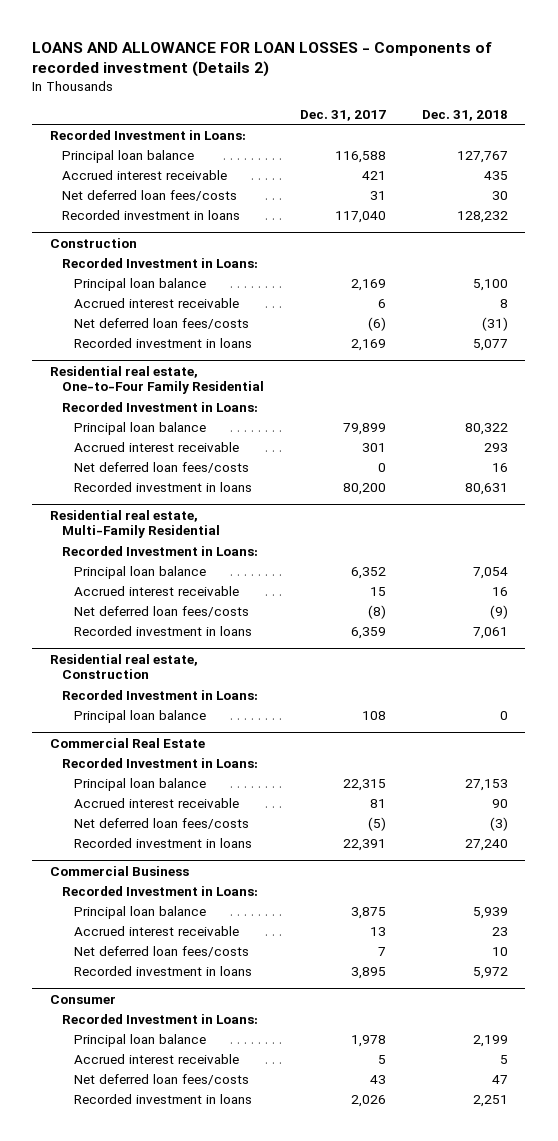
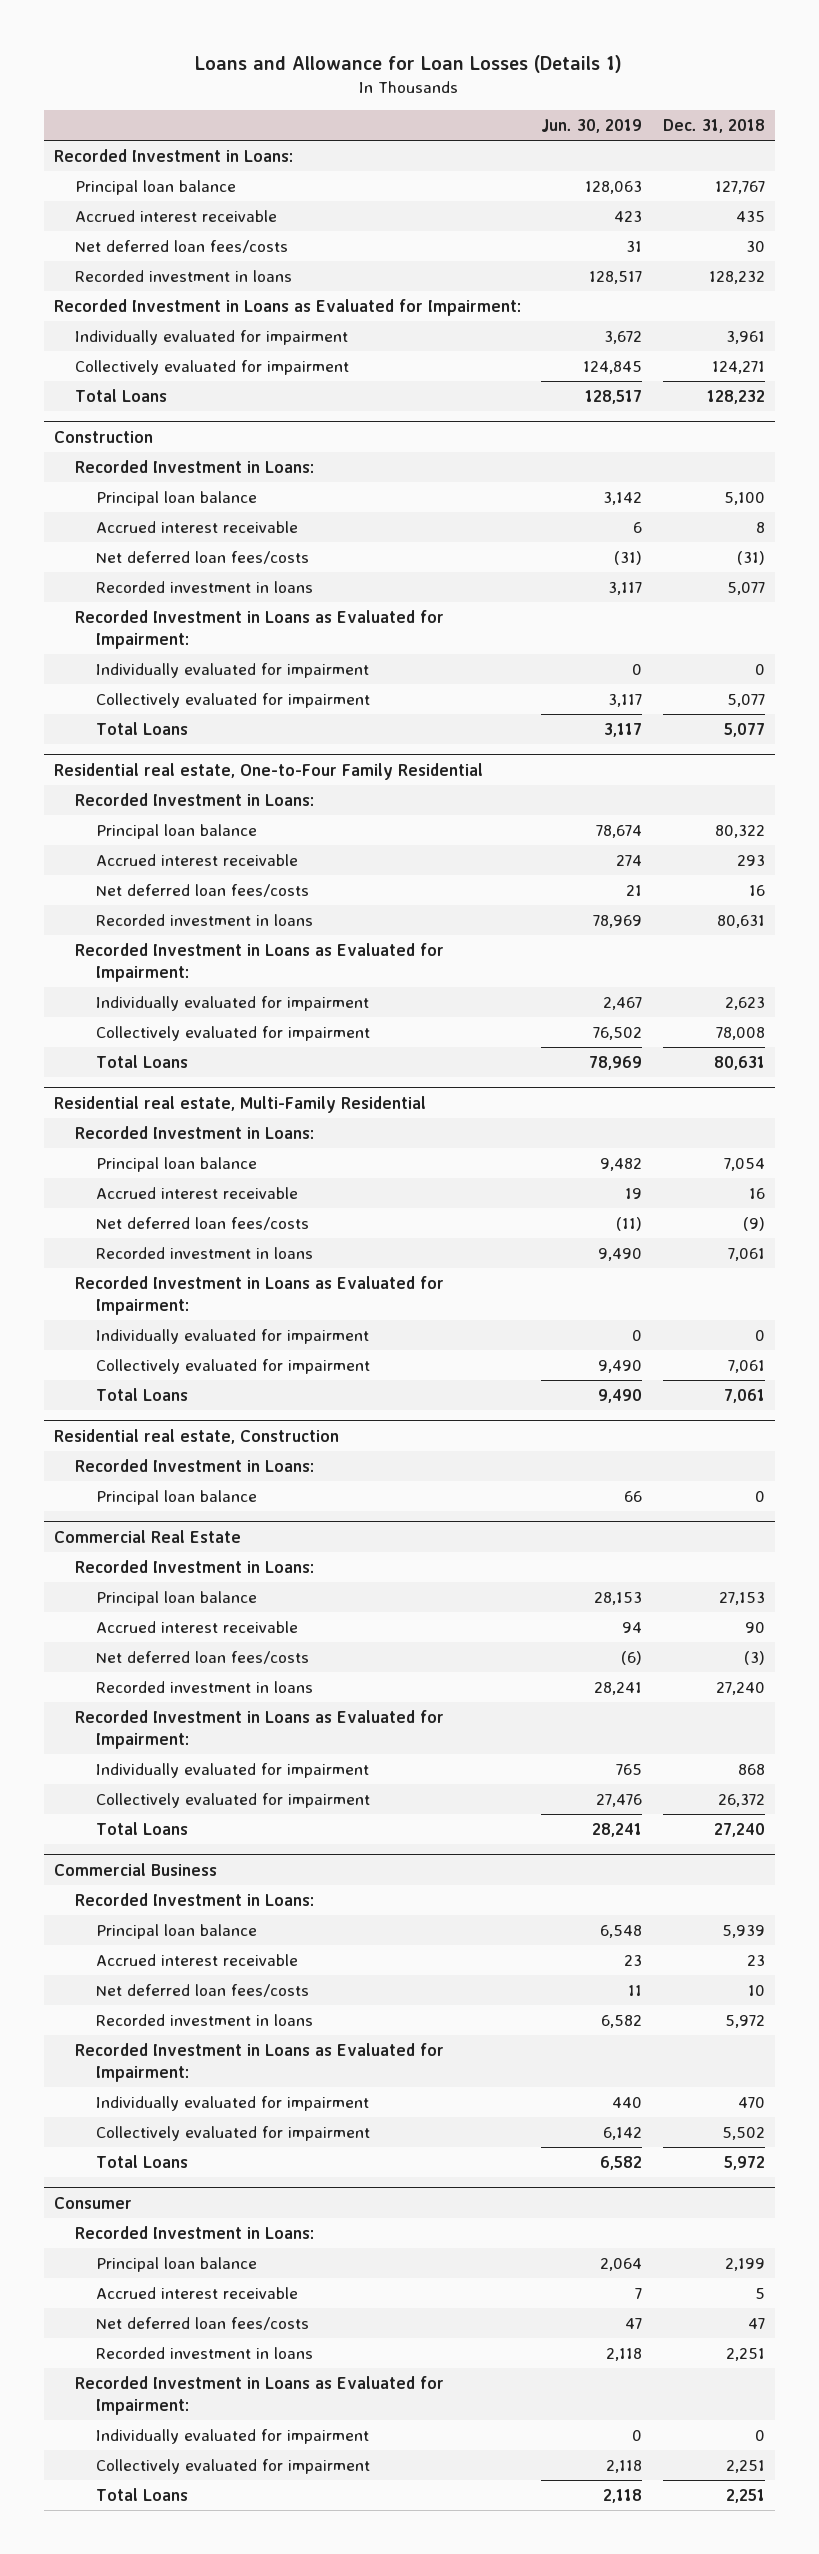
[32,41,493,78] LOANS AND ALLOWANCE FOR LOAN LOSSES - Components of recorded investment (Details 2) -> [195,55,623,74] Loans and Allowance for Loan Losses (Details 1)
[299,110,386,122] Dec. 31, 2017 -> none
none -> [541,119,643,134] Jun. 30, 2019
none -> [54,298,522,316] Recorded Investment in Loans as Evaluated for Impairment:
none -> [74,329,348,345] Individually evaluated for impairment
none -> [74,359,349,375] Collectively evaluated for impairment
none -> [74,388,167,402] Total Loans
none -> [74,609,444,649] Recorded Investment in Loans as Evaluated for Impairment:
none -> [95,662,369,678] Individually evaluated for impairment
none -> [95,692,370,708] Collectively evaluated for impairment
none -> [95,721,188,735] Total Loans
none -> [74,942,444,982] Recorded Investment in Loans as Evaluated for Impairment:
none -> [95,995,369,1011] Individually evaluated for impairment
none -> [95,1025,370,1041] Collectively evaluated for impairment
none -> [95,1054,188,1068] Total Loans
none -> [74,1275,444,1315] Recorded Investment in Loans as Evaluated for Impairment:
none -> [95,1328,369,1344] Individually evaluated for impairment
none -> [95,1358,370,1374] Collectively evaluated for impairment
none -> [95,1387,188,1401] Total Loans
none -> [74,1709,444,1749] Recorded Investment in Loans as Evaluated for Impairment:
none -> [95,1762,369,1778] Individually evaluated for impairment
none -> [95,1792,370,1808] Collectively evaluated for impairment
none -> [95,1821,188,1835] Total Loans
none -> [74,2042,444,2082] Recorded Investment in Loans as Evaluated for Impairment:
none -> [95,2095,369,2111] Individually evaluated for impairment
none -> [95,2125,370,2141] Collectively evaluated for impairment
none -> [95,2154,188,2168] Total Loans
none -> [74,2375,444,2415] Recorded Investment in Loans as Evaluated for Impairment:
none -> [95,2428,369,2444] Individually evaluated for impairment
none -> [95,2458,370,2474] Collectively evaluated for impairment
none -> [95,2487,188,2501] Total Loans

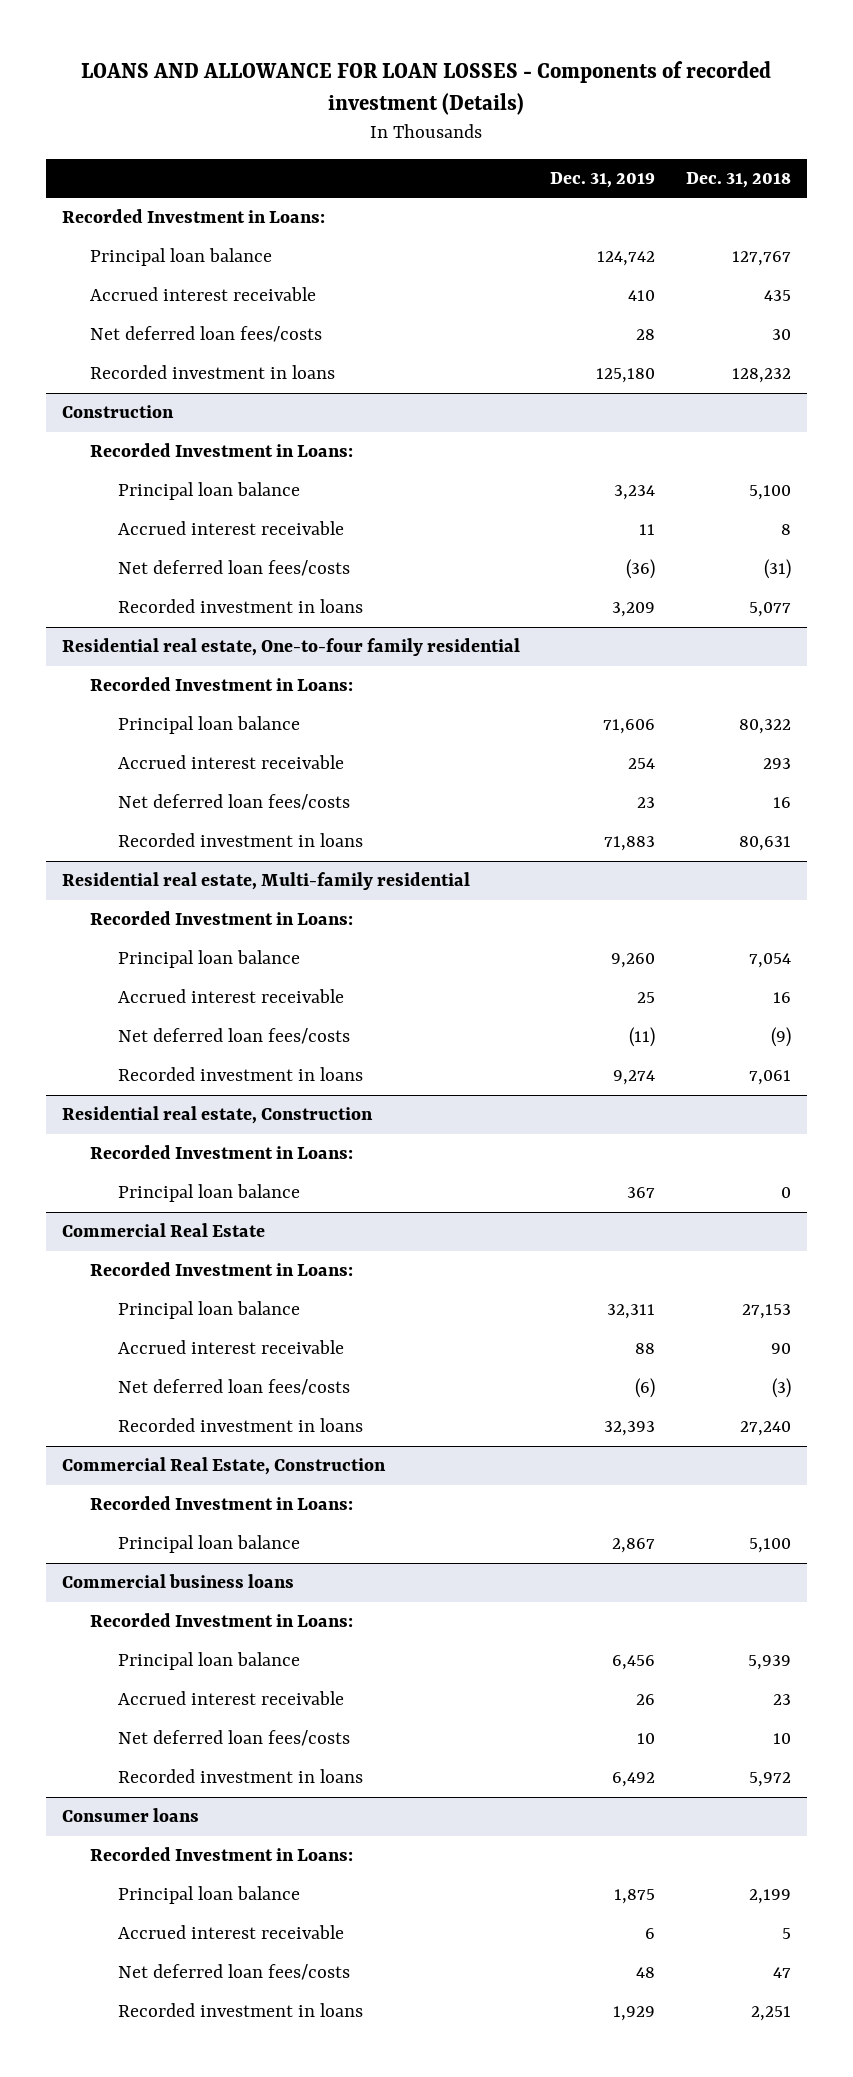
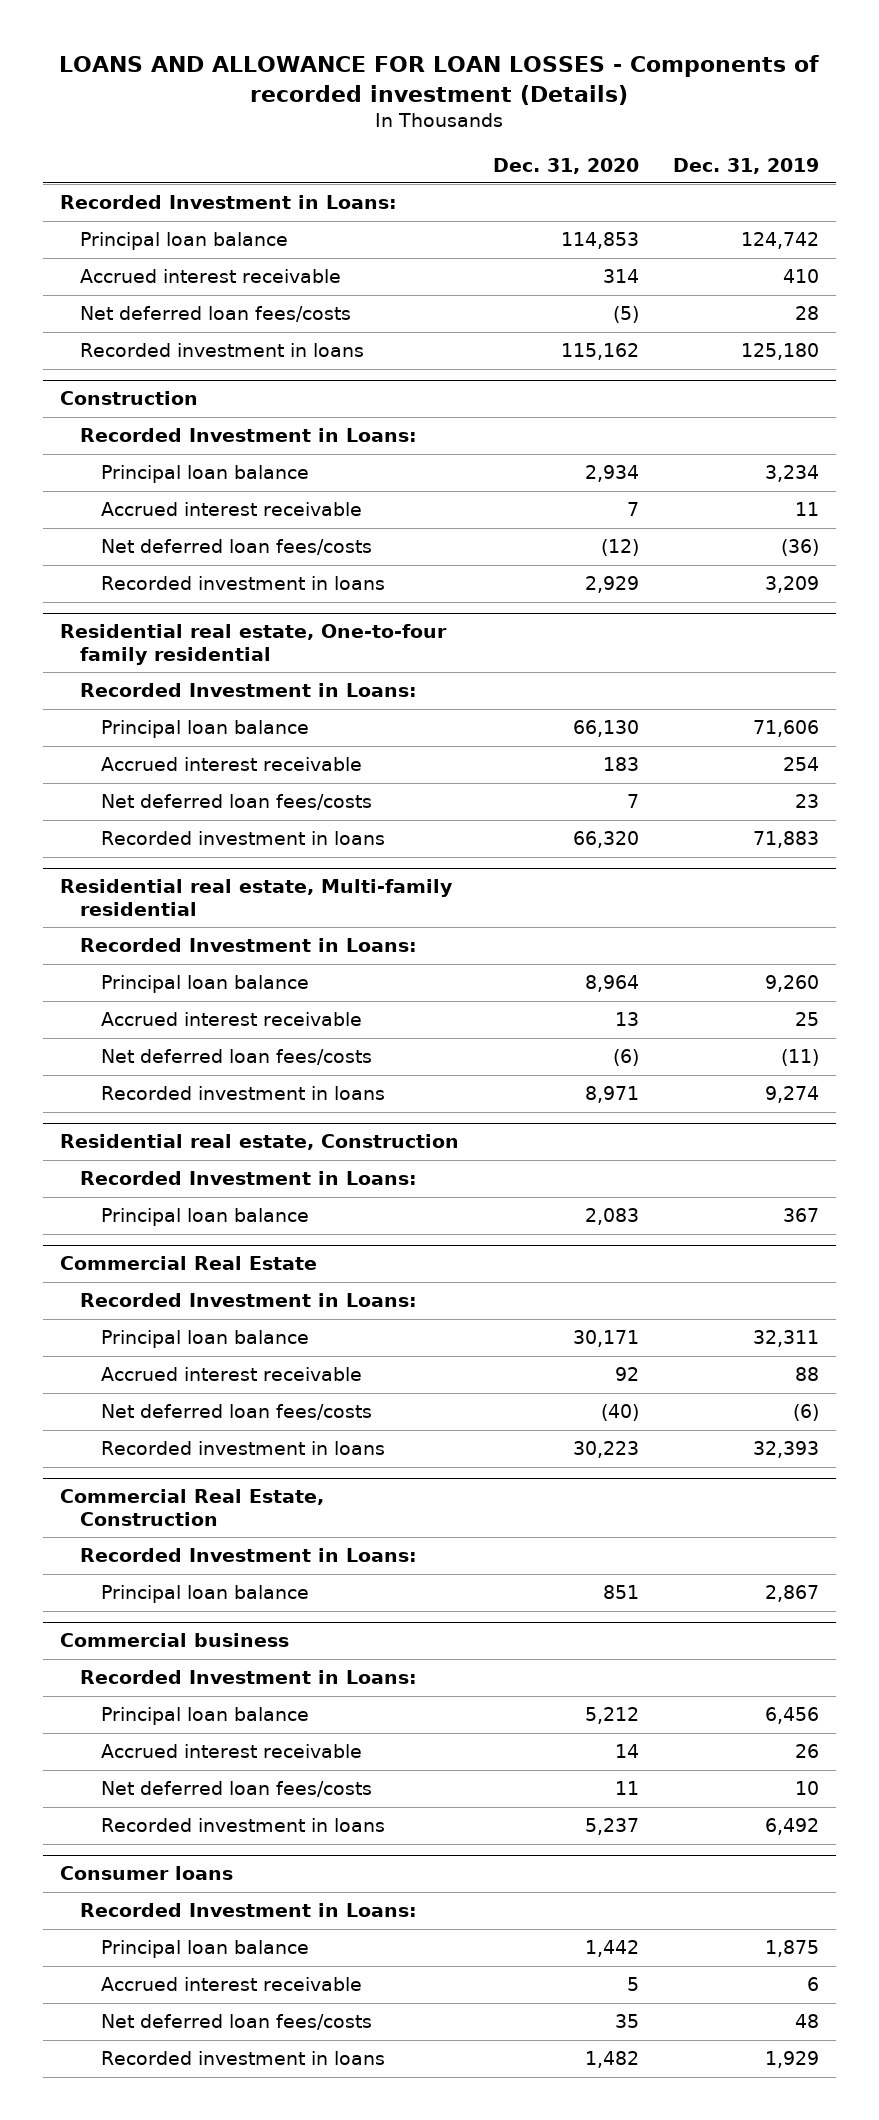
[686,171,792,188] Dec. 31, 2018 -> none
none -> [492,157,639,174] Dec. 31, 2020
[61,1574,294,1589] Commercial business loans -> [59,1633,289,1648] Commercial business

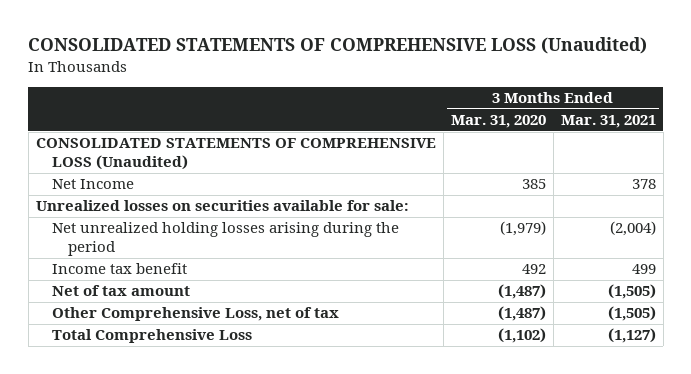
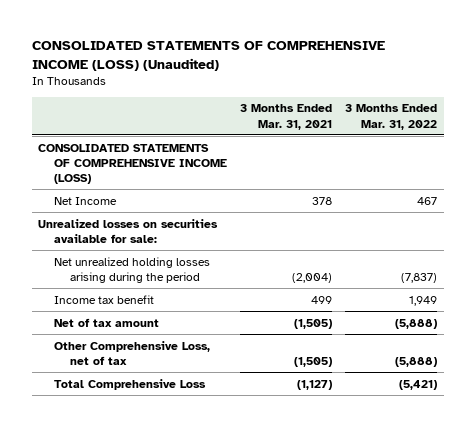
[28,37,648,55] CONSOLIDATED STATEMENTS OF COMPREHENSIVE LOSS (Unaudited) -> [31,41,385,71] CONSOLIDATED STATEMENTS OF COMPREHENSIVE INCOME (LOSS) (Unaudited)
[450,115,546,129] Mar. 31, 2020 -> none
none -> [345,104,438,130] 3 Months Ended Mar. 31, 2022
[35,138,436,170] CONSOLIDATED STATEMENTS OF COMPREHENSIVE LOSS (Unaudited) -> [38,143,228,184] CONSOLIDATED STATEMENTS OF COMPREHENSIVE INCOME (LOSS)

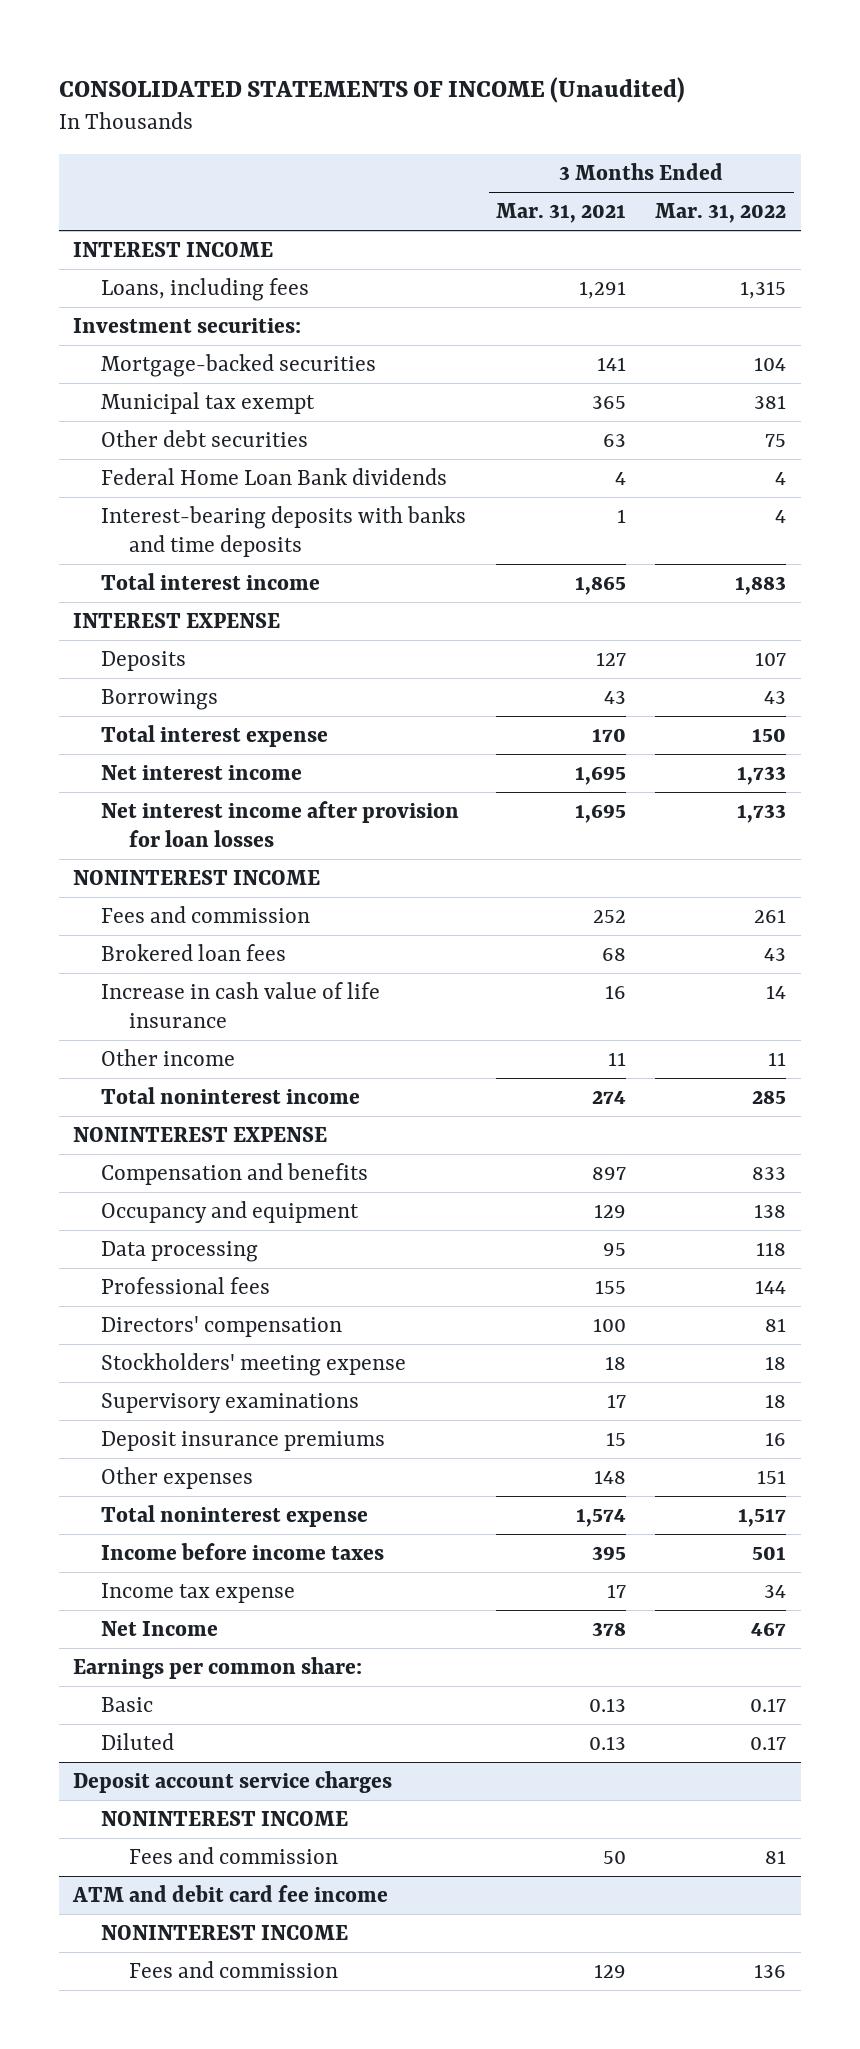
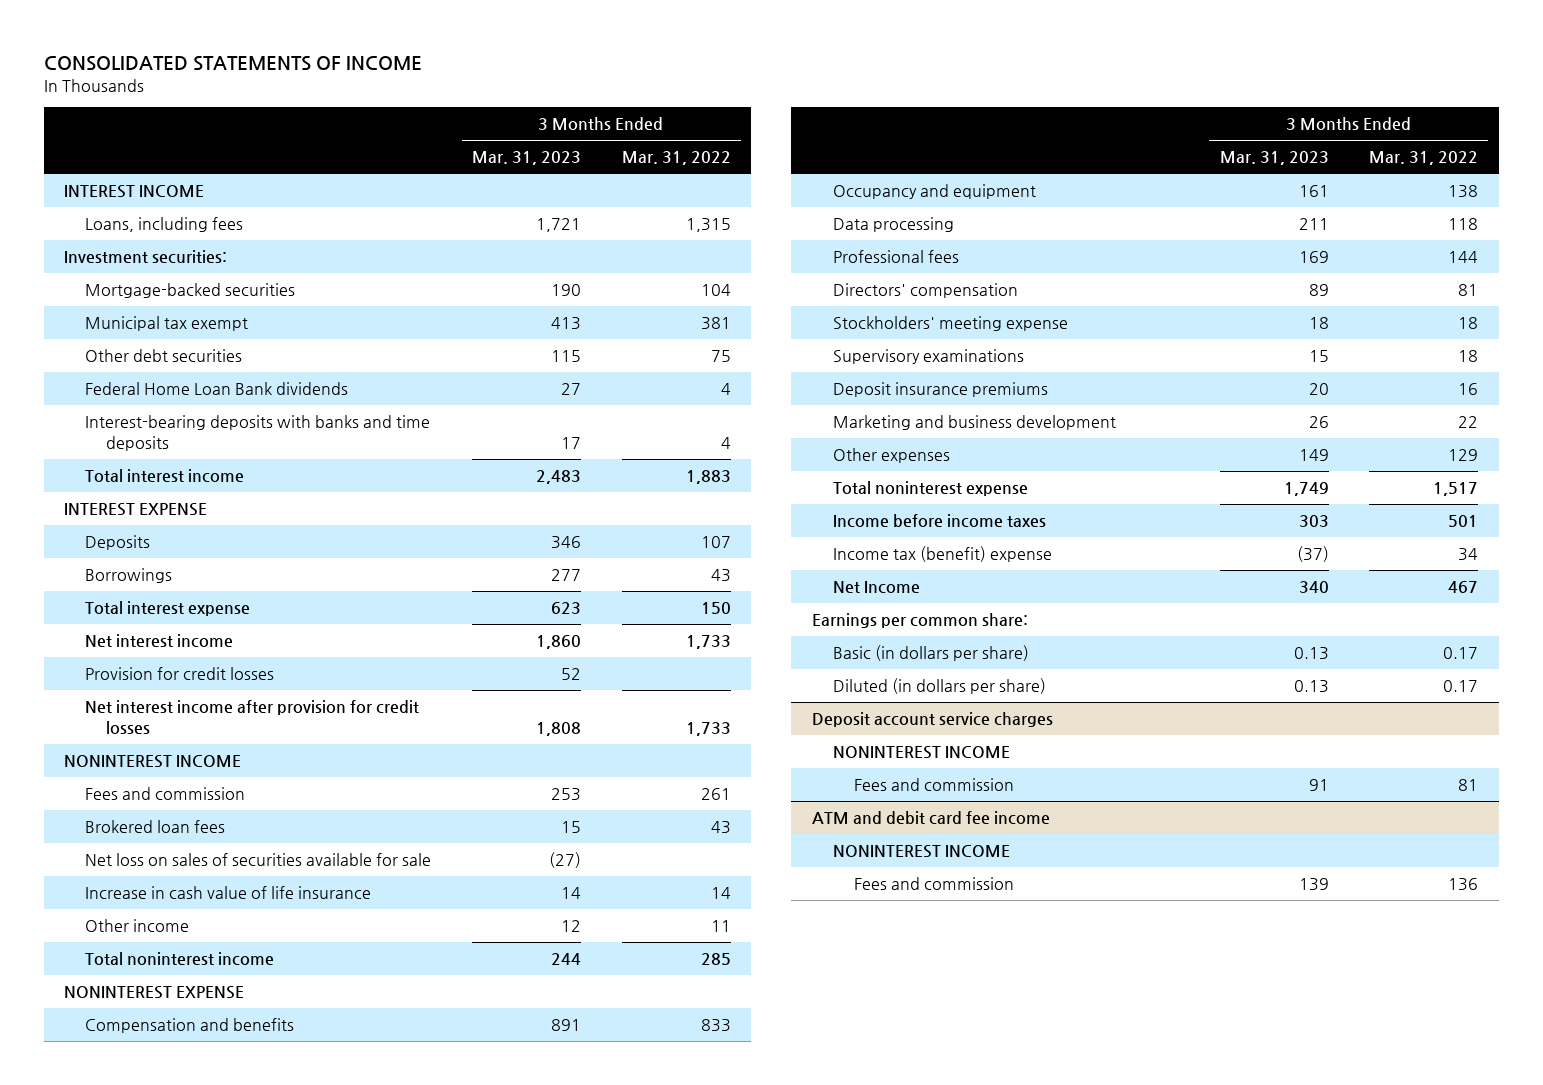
[58,76,685,103] CONSOLIDATED STATEMENTS OF INCOME (Unaudited) -> [44,56,423,72] CONSOLIDATED STATEMENTS OF INCOME
[495,203,626,224] Mar. 31, 2021 -> none
none -> [472,151,582,166] Mar. 31, 2023
none -> [85,667,275,681] Provision for credit losses
[101,801,460,847] Net interest income after provision for loan losses -> [85,700,420,735] Net interest income after provision for credit losses
none -> [85,853,432,867] Net loss on sales of securities available for sale
none -> [832,415,1116,431] Marketing and business development
[757,1470,787,1485] 151 -> [1448,449,1479,462] 129
[101,1583,296,1604] Income tax expense -> [832,546,1052,563] Income tax (benefit) expense
[101,1697,154,1713] Basic -> [832,645,1029,662] Basic (in dollars per share)
[101,1733,175,1751] Diluted -> [832,678,1046,695] Diluted (in dollars per share)

